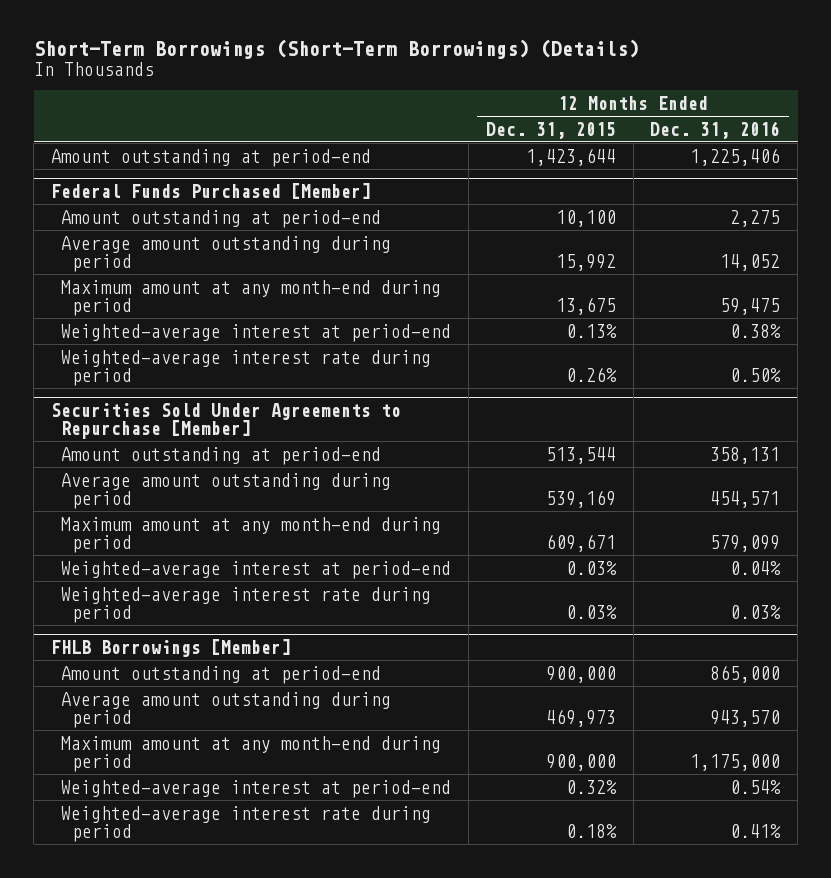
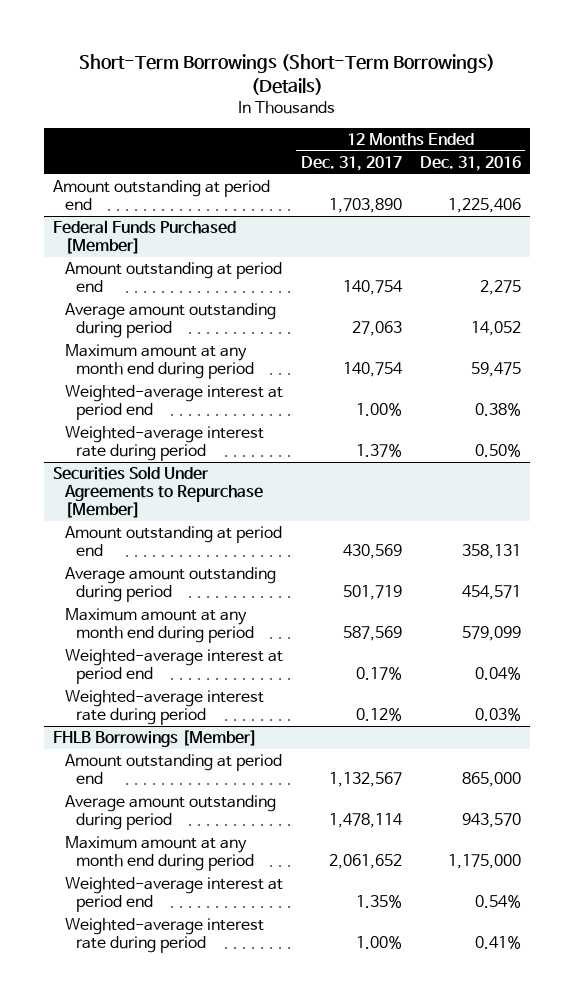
[485,121,616,139] Dec. 31, 2015 -> none
none -> [300,155,402,171] Dec. 31, 2017
[50,148,371,167] Amount outstanding at period-end -> [52,179,270,211] Amount outstanding at period end
[61,209,382,228] Amount outstanding at period-end -> [64,261,282,293] Amount outstanding at period end
[61,279,442,316] Maximum amount at any month-end during period -> [64,343,255,380] Maximum amount at any month end during period
[61,323,452,342] Weighted-average interest at period-end -> [64,384,283,421] Weighted-average interest at period end
[61,446,382,465] Amount outstanding at period-end -> [64,525,282,557] Amount outstanding at period end
[61,516,442,553] Maximum amount at any month-end during period -> [64,607,255,644] Maximum amount at any month end during period
[61,560,452,579] Weighted-average interest at period-end -> [64,648,283,685] Weighted-average interest at period end
[61,665,382,684] Amount outstanding at period-end -> [64,753,282,785] Amount outstanding at period end
[61,735,442,772] Maximum amount at any month-end during period -> [64,835,255,872] Maximum amount at any month end during period
[61,779,452,798] Weighted-average interest at period-end -> [64,876,283,913] Weighted-average interest at period end

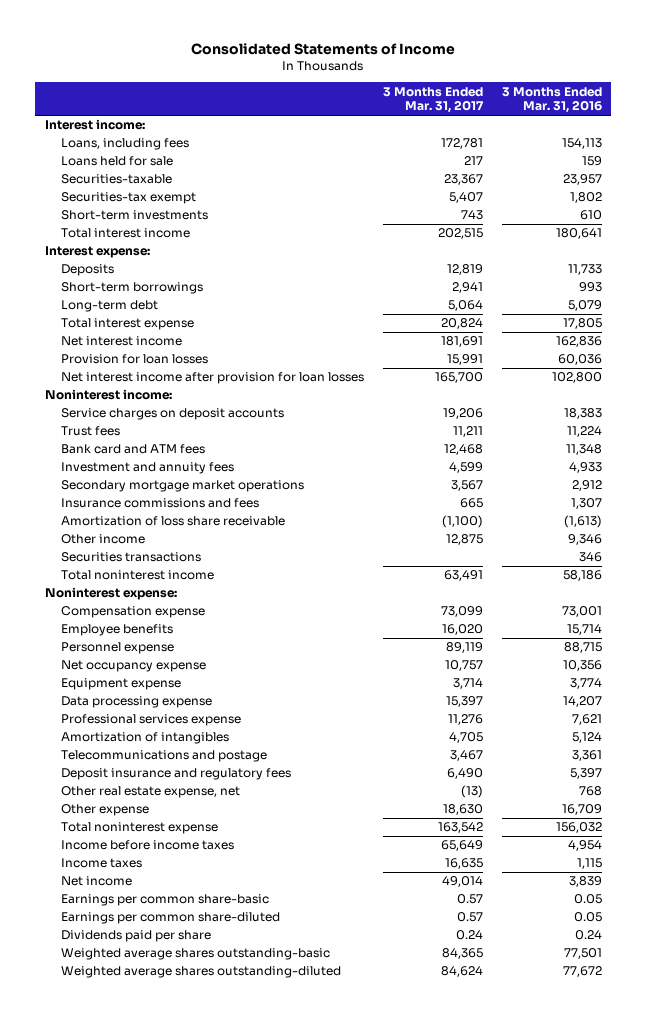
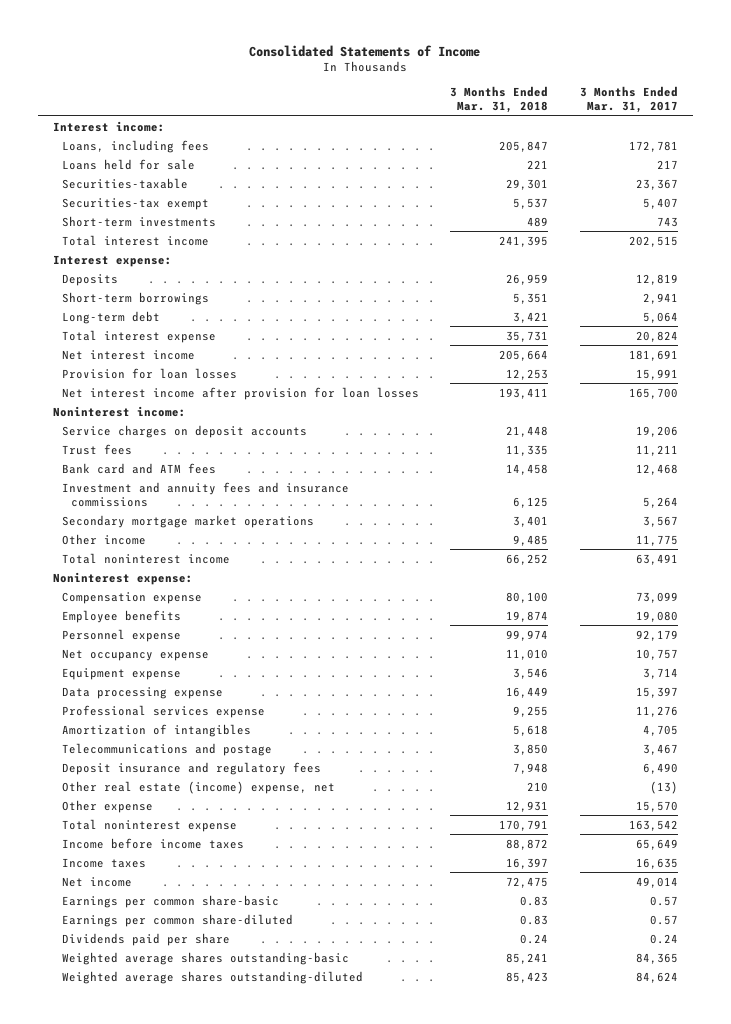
[501,86,602,114] 3 Months Ended Mar. 31, 2016 -> none
none -> [450,86,549,114] 3 Months Ended Mar. 31, 2018
[61,462,235,475] Investment and annuity fees -> [62,481,350,507] Investment and annuity fees and insurance commissions
[449,462,484,474] 4,599 -> [642,496,678,508] 5,264
[61,498,260,509] Insurance commissions and fees -> none
[61,516,286,527] Amortization of loss share receivable -> none
[61,552,202,563] Securities transactions -> none
[446,534,484,546] 12,875 -> [635,534,678,546] 11,775
[442,624,484,636] 16,020 -> [635,610,678,622] 19,080
[446,642,484,654] 89,119 -> [635,629,678,641] 92,179
[61,786,241,799] Other real estate expense, net -> [62,780,336,794] Other real estate (income) expense, net
[443,804,484,816] 18,630 -> [635,800,678,812] 15,570

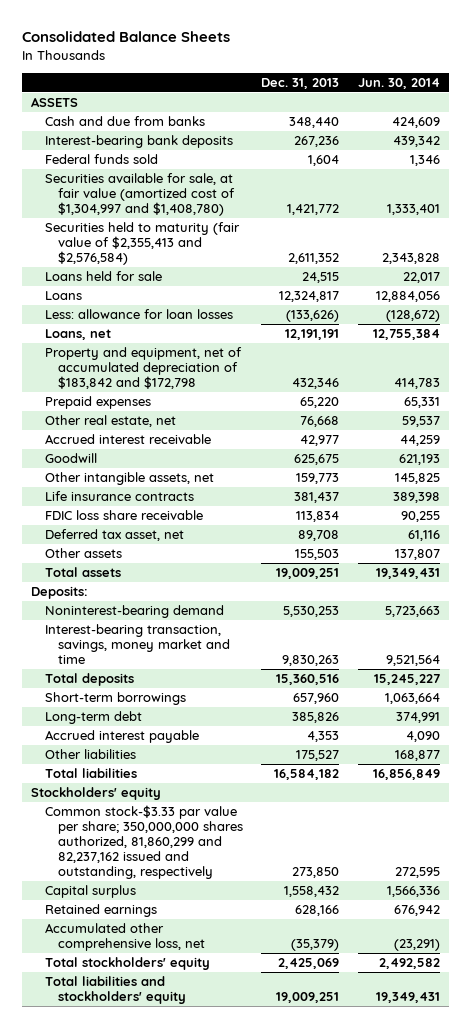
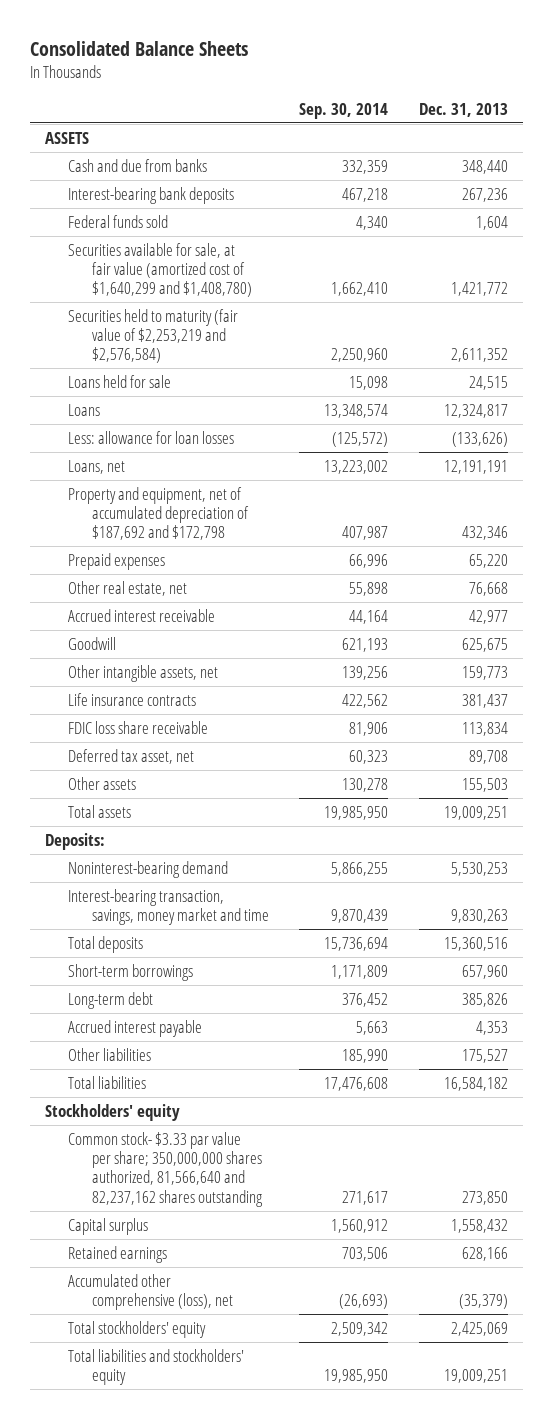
[357,77,440,89] Jun. 30, 2014 -> none
none -> [299,102,389,119] Sep. 30, 2014
[44,173,236,217] Securities available for sale, at fair value (amortized cost of $1,304,997 and $1,408,780) -> [68,242,252,298] Securities available for sale, at fair value (amortized cost of $1,640,299 and $1,408,780)
[44,222,240,266] Securities held to maturity (fair value of $2,355,413 and $2,576,584) -> [68,308,239,364] Securities held to maturity (fair value of $2,253,219 and $2,576,584)
[44,347,242,390] Property and equipment, net of accumulated depreciation of $183,842 and $172,798 -> [68,486,249,541] Property and equipment, net of accumulated depreciation of $187,692 and $172,798
[44,805,244,879] Common stock-$3.33 par value per share; 350,000,000 shares authorized, 81,860,299 and 82,237,162 issued and outstanding, respectively -> [68,1131,263,1207] Common stock- $3.33 par value per share; 350,000,000 shares authorized, 81,566,640 and 82,237,162 shares outstanding
[44,923,206,952] Accumulated other comprehensive loss, net -> [68,1273,233,1311] Accumulated other comprehensive (loss), net

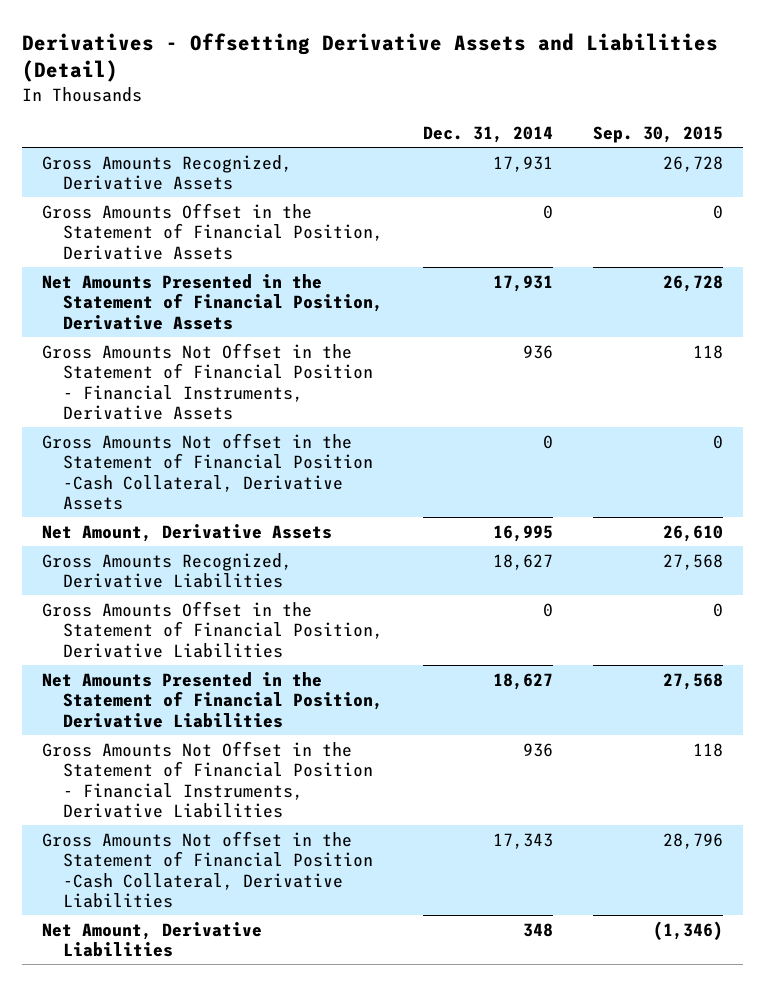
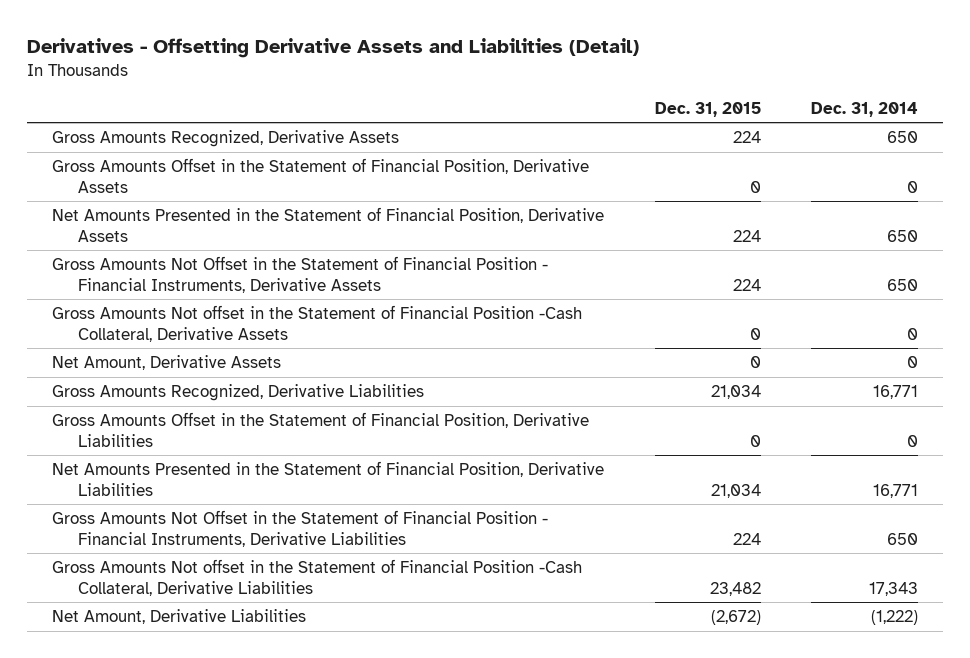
[593,126,724,144] Sep. 30, 2015 -> none
none -> [654,101,761,117] Dec. 31, 2015
[493,155,554,172] 17,931 -> [886,131,918,144] 650
[493,274,554,292] 17,931 -> [886,229,918,242] 650
[523,344,554,359] 936 -> [886,278,918,291] 650
[493,524,554,542] 16,995 -> [906,356,918,369] 0
[493,553,554,570] 18,627 -> [872,385,918,400] 16,771
[493,672,554,690] 18,627 -> [872,483,918,498] 16,771
[523,742,554,757] 936 -> [886,532,918,545] 650
[523,922,554,937] 348 -> [870,610,918,626] (1,222)

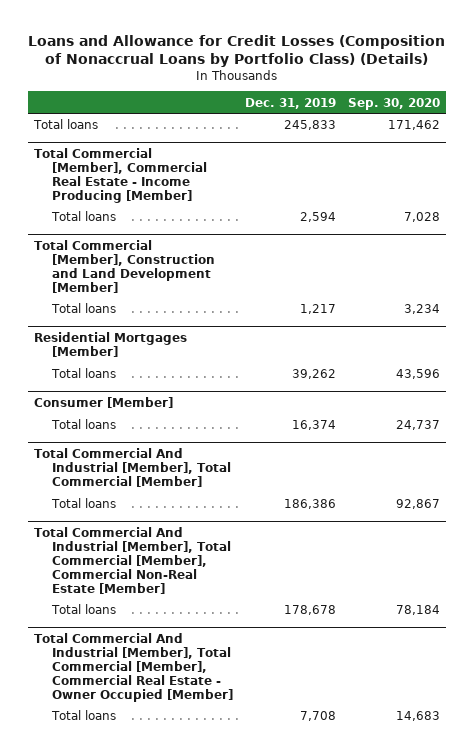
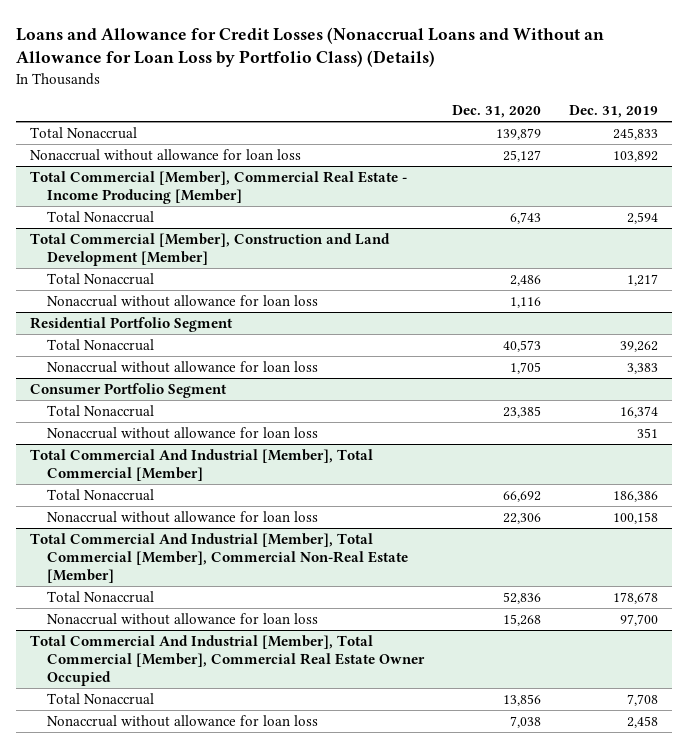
[28,35,446,68] Loans and Allowance for Credit Losses (Composition of Nonaccrual Loans by Portfolio Class) (Details) -> [16,26,605,68] Loans and Allowance for Credit Losses (Nonaccrual Loans and Without an Allowance for Loan Loss by Portfolio Class) (Details)
[347,97,440,110] Sep. 30, 2020 -> none
none -> [452,105,542,119] Dec. 31, 2020
[33,119,99,130] Total loans -> [30,127,138,140] Total Nonaccrual
none -> [30,149,302,162] Nonaccrual without allowance for loan loss
[50,211,116,222] Total loans -> [47,211,155,224] Total Nonaccrual
[50,303,116,314] Total loans -> [47,273,155,286] Total Nonaccrual
none -> [47,295,319,308] Nonaccrual without allowance for loan loss
[34,332,188,357] Residential Mortgages [Member] -> [30,317,234,333] Residential Portfolio Segment
[50,368,116,379] Total loans -> [47,339,155,352] Total Nonaccrual
none -> [47,361,319,374] Nonaccrual without allowance for loan loss
[34,397,174,409] Consumer [Member] -> [30,383,228,399] Consumer Portfolio Segment
[50,419,116,430] Total loans -> [47,405,155,418] Total Nonaccrual
none -> [47,427,319,440] Nonaccrual without allowance for loan loss
[50,498,116,509] Total loans -> [47,489,155,502] Total Nonaccrual
none -> [47,511,319,524] Nonaccrual without allowance for loan loss
[50,604,116,615] Total loans -> [47,591,155,604] Total Nonaccrual
none -> [47,613,319,626] Nonaccrual without allowance for loan loss
[34,633,233,702] Total Commercial And Industrial [Member], Total Commercial [Member], Commercial Real Estate - Owner Occupied [Member] -> [30,635,426,687] Total Commercial And Industrial [Member], Total Commercial [Member], Commercial Real Estate Owner Occupied
[50,710,116,721] Total loans -> [47,693,155,706] Total Nonaccrual
none -> [47,715,319,728] Nonaccrual without allowance for loan loss

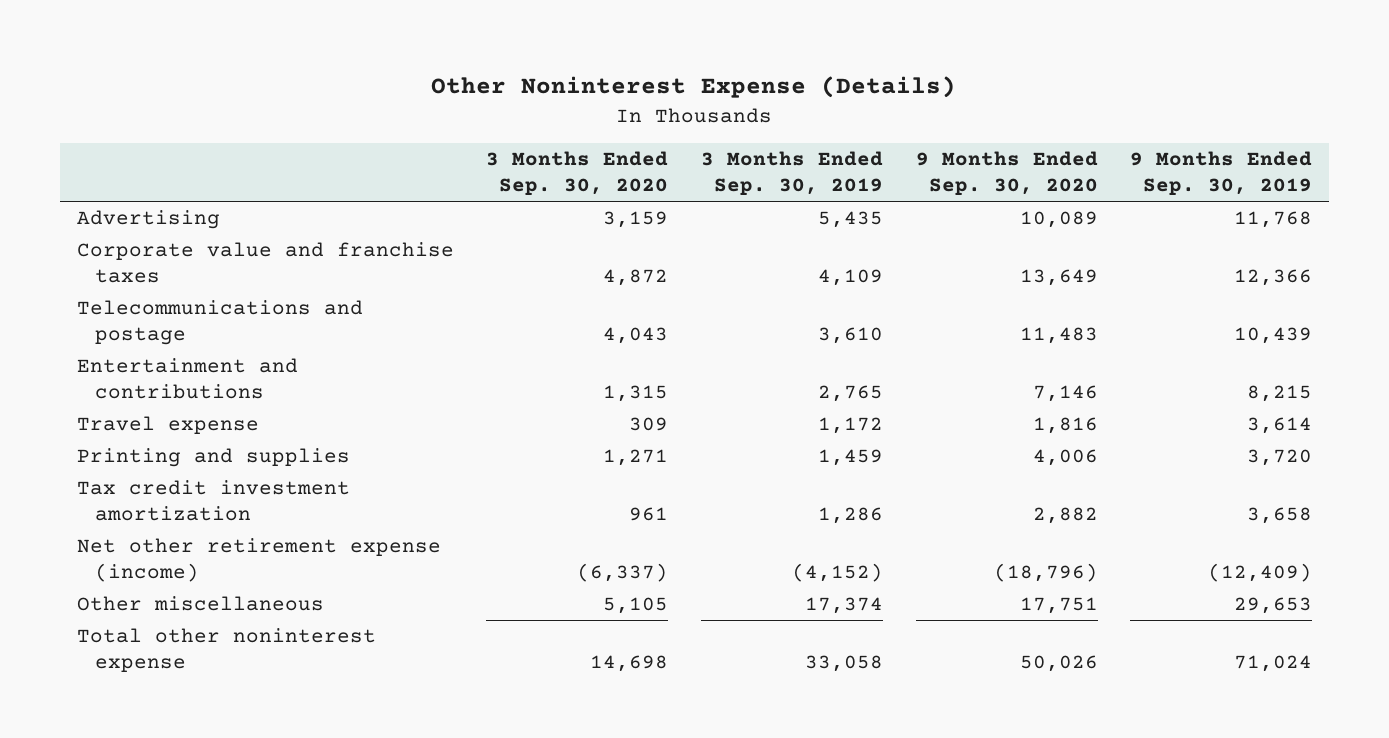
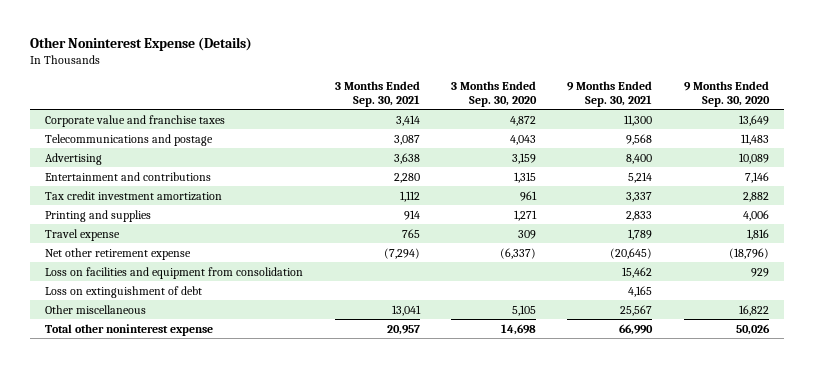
[700,151,883,196] 3 Months Ended Sep. 30, 2019 -> none
[1130,151,1313,196] 9 Months Ended Sep. 30, 2019 -> none
none -> [334,80,420,107] 3 Months Ended Sep. 30, 2021
none -> [567,80,653,107] 9 Months Ended Sep. 30, 2021
[76,210,220,230] Advertising -> [45,152,103,165] Advertising
[76,448,350,468] Printing and supplies -> [45,209,152,222] Printing and supplies
[76,416,259,435] Travel expense -> [45,228,121,241] Travel expense
[76,538,441,583] Net other retirement expense (income) -> [45,247,192,260] Net other retirement expense
none -> [45,266,304,279] Loss on facilities and equipment from consolidation
none -> [45,285,203,298] Loss on extinguishment of debt
[1019,597,1098,615] 17,751 -> [738,304,769,316] 16,822

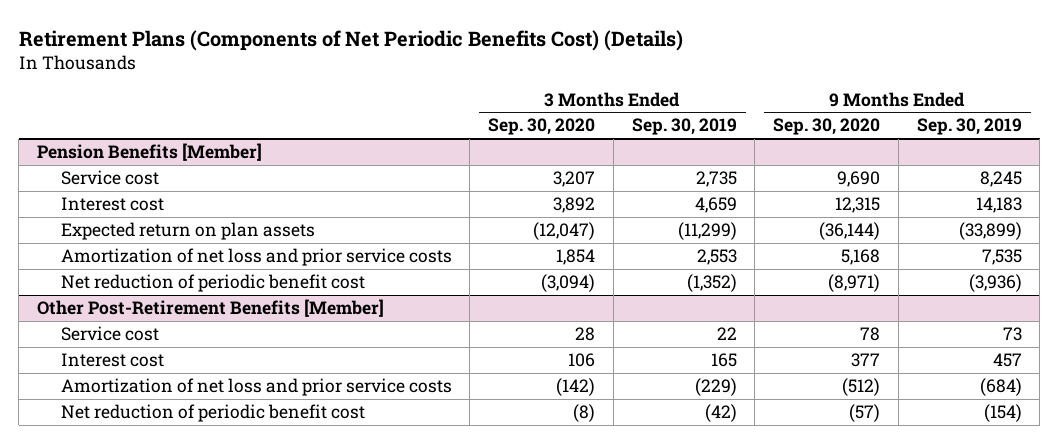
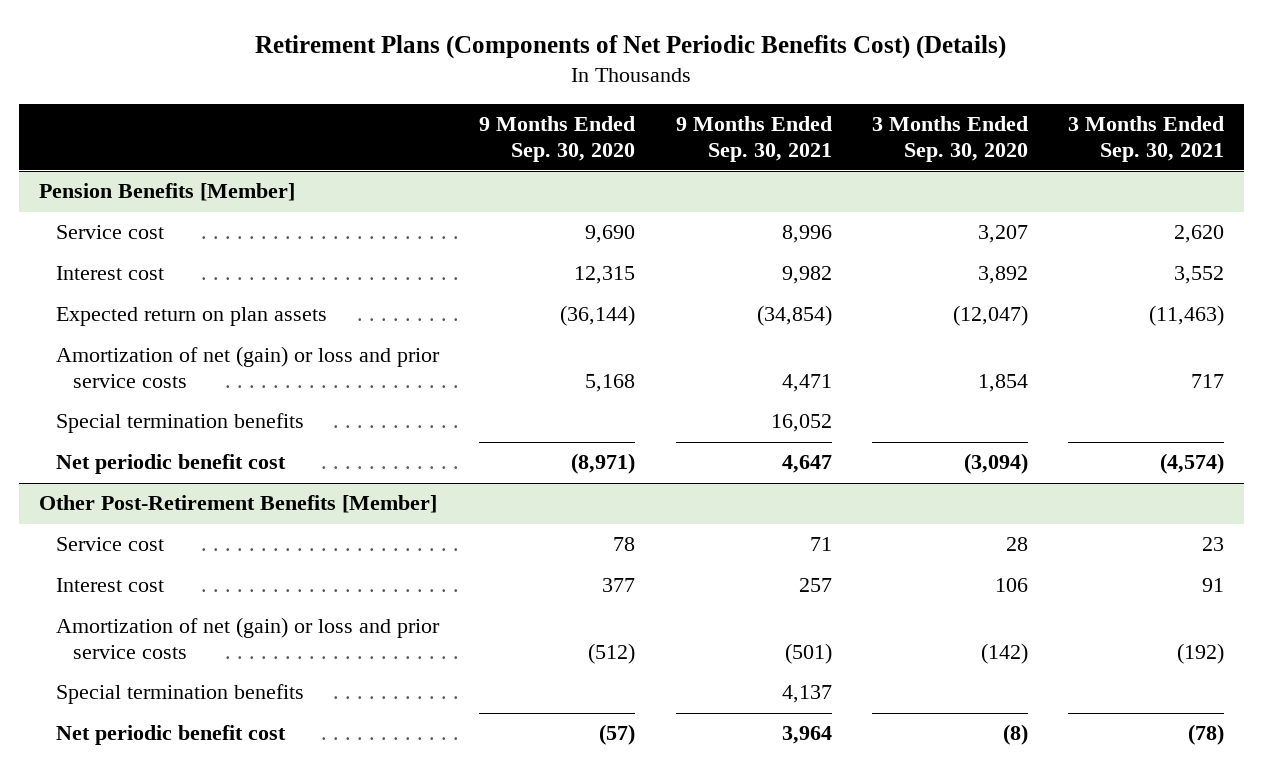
[631,118,737,136] Sep. 30, 2019 -> none
[916,118,1022,136] Sep. 30, 2019 -> none
none -> [675,116,832,162] 9 Months Ended Sep. 30, 2021
none -> [1067,116,1224,162] 3 Months Ended Sep. 30, 2021
[60,248,452,267] Amortization of net loss and prior service costs -> [56,346,441,388] Amortization of net (gain) or loss and prior service costs
none -> [56,413,305,434] Special termination benefits
[60,274,365,293] Net reduction of periodic benefit cost -> [56,454,287,475] Net periodic benefit cost
[60,378,452,397] Amortization of net loss and prior service costs -> [56,617,441,659] Amortization of net (gain) or loss and prior service costs
none -> [56,684,305,705] Special termination benefits
[60,404,365,423] Net reduction of periodic benefit cost -> [56,725,287,746] Net periodic benefit cost

